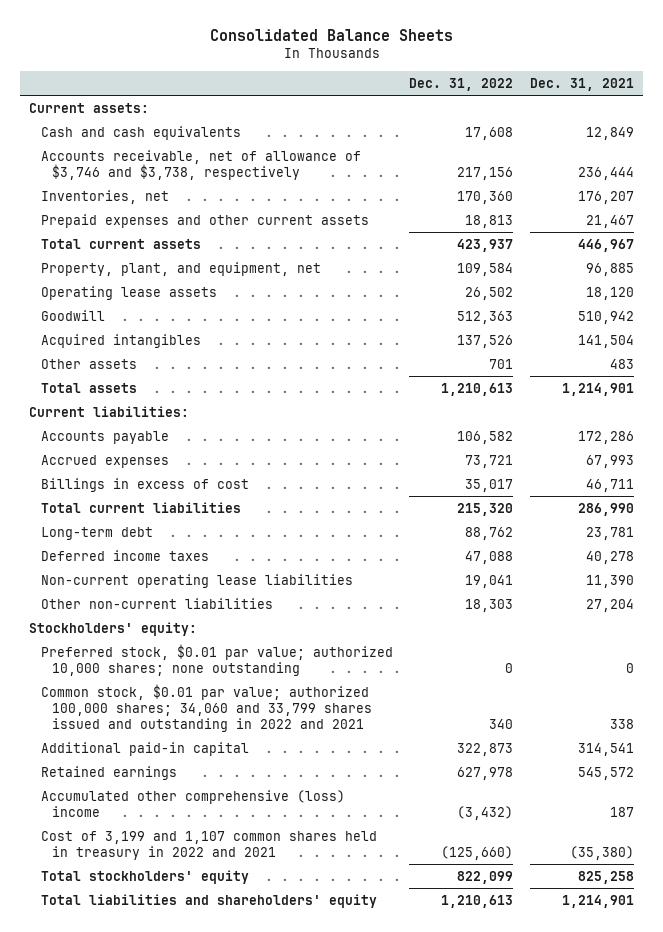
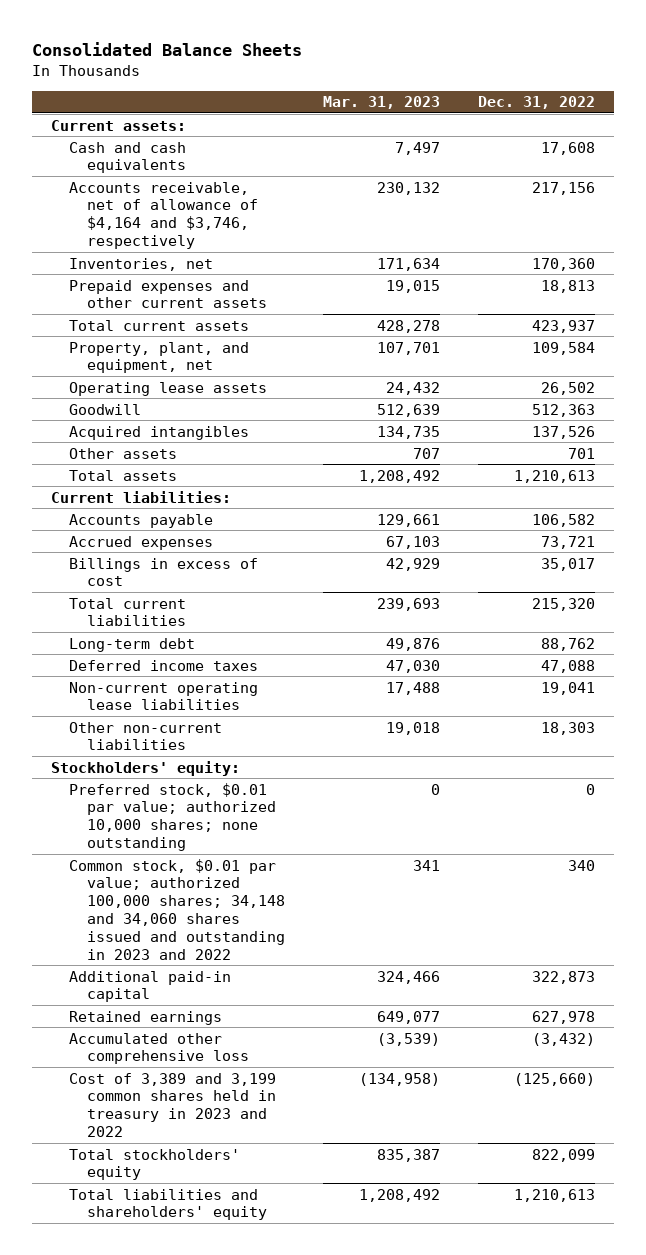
[530,78,635,92] Dec. 31, 2021 -> none
none -> [323,96,441,110] Mar. 31, 2023
[40,149,361,180] Accounts receivable, net of allowance of $3,746 and $3,738, respectively -> [69,181,259,249] Accounts receivable, net of allowance of $4,164 and $3,746, respectively
[40,683,373,733] Common stock, $0.01 par value; authorized 100,000 shares; 34,060 and 33,799 shares issued and outstanding in 2022 and 2021 -> [69,858,286,960] Common stock, $0.01 par value; authorized 100,000 shares; 34,148 and 34,060 shares issued and outstanding in 2023 and 2022
[40,789,345,817] Accumulated other comprehensive (loss) income -> [69,1032,250,1065] Accumulated other comprehensive loss
[40,830,377,860] Cost of 3,199 and 1,107 common shares held in treasury in 2022 and 2021 -> [69,1072,277,1137] Cost of 3,389 and 3,199 common shares held in treasury in 2023 and 2022

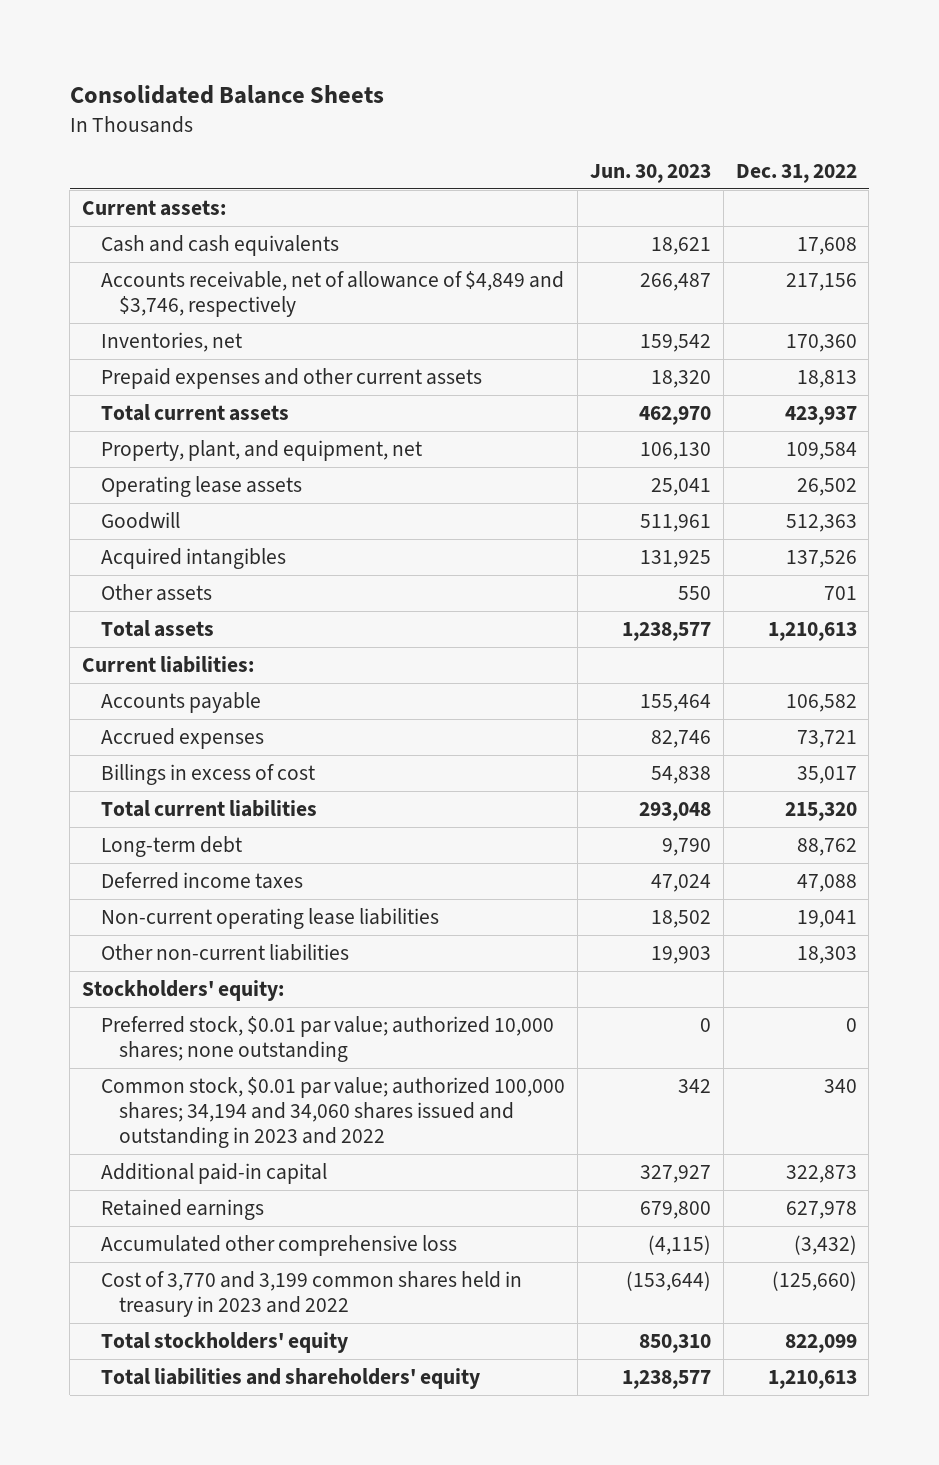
[323,96,441,110] Mar. 31, 2023 -> none
none -> [589,163,711,183] Jun. 30, 2023
[69,181,259,249] Accounts receivable, net of allowance of $4,164 and $3,746, respectively -> [100,271,564,317] Accounts receivable, net of allowance of $4,849 and $3,746, respectively
[69,858,286,960] Common stock, $0.01 par value; authorized 100,000 shares; 34,148 and 34,060 shares issued and outstanding in 2023 and 2022 -> [100,1077,565,1148] Common stock, $0.01 par value; authorized 100,000 shares; 34,194 and 34,060 shares issued and outstanding in 2023 and 2022
[69,1072,277,1137] Cost of 3,389 and 3,199 common shares held in treasury in 2023 and 2022 -> [100,1271,522,1317] Cost of 3,770 and 3,199 common shares held in treasury in 2023 and 2022

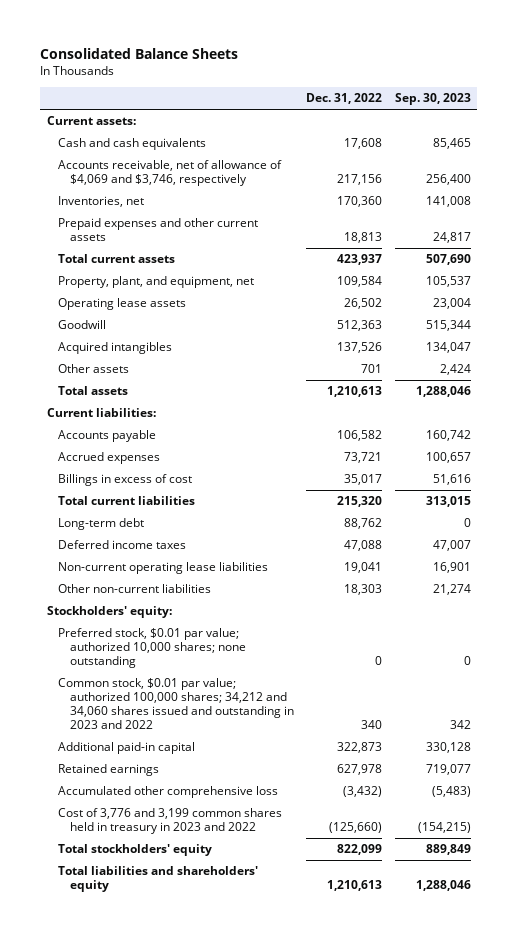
[589,163,711,183] Jun. 30, 2023 -> none
none -> [394,93,471,106] Sep. 30, 2023
[100,271,564,317] Accounts receivable, net of allowance of $4,849 and $3,746, respectively -> [58,160,283,187] Accounts receivable, net of allowance of $4,069 and $3,746, respectively
[100,1077,565,1148] Common stock, $0.01 par value; authorized 100,000 shares; 34,194 and 34,060 shares issued and outstanding in 2023 and 2022 -> [58,678,294,730] Common stock, $0.01 par value; authorized 100,000 shares; 34,212 and 34,060 shares issued and outstanding in 2023 and 2022
[100,1271,522,1317] Cost of 3,770 and 3,199 common shares held in treasury in 2023 and 2022 -> [58,808,283,835] Cost of 3,776 and 3,199 common shares held in treasury in 2023 and 2022

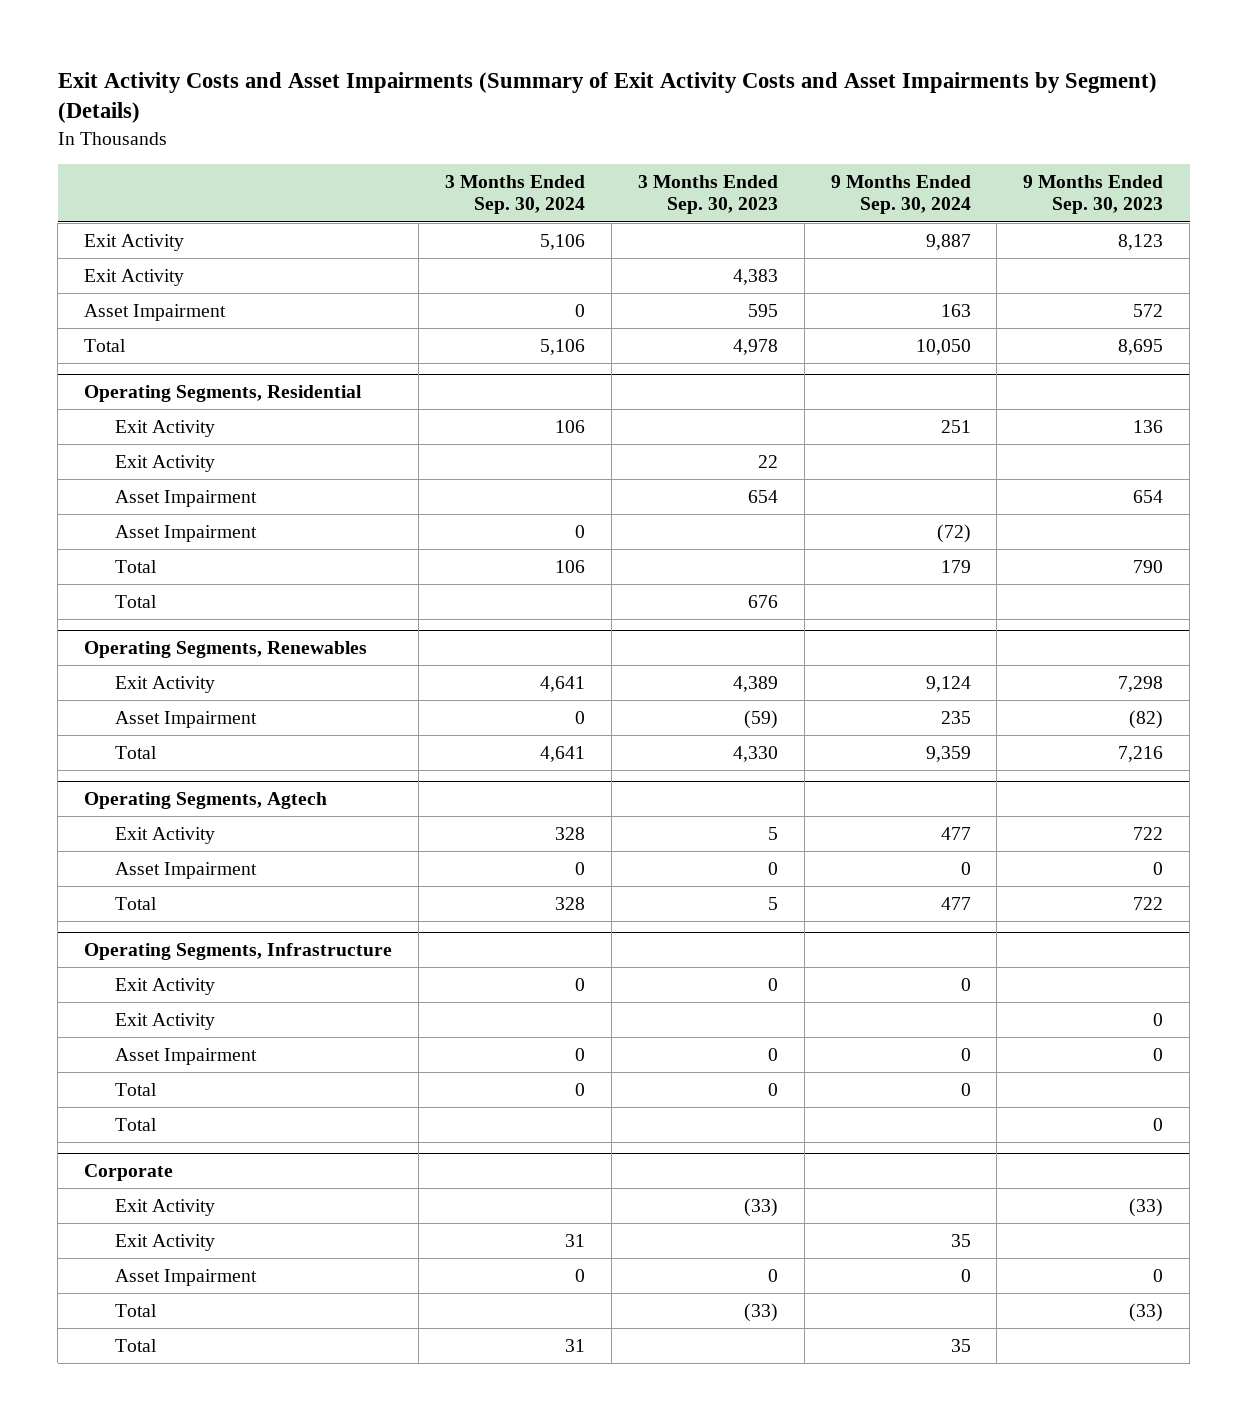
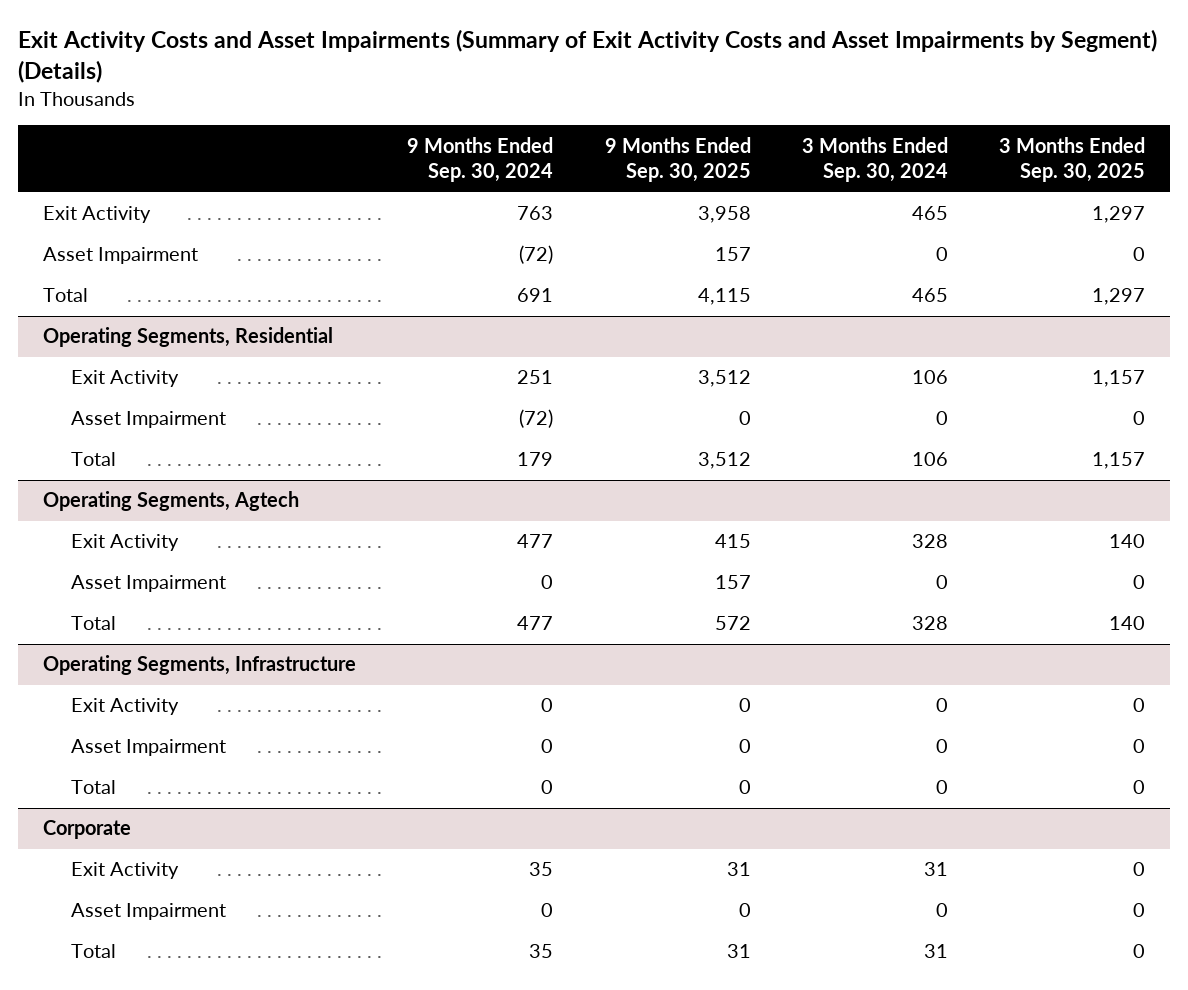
[637,174,778,215] 3 Months Ended Sep. 30, 2023 -> none
[1023,174,1164,215] 9 Months Ended Sep. 30, 2023 -> none
none -> [604,136,751,183] 9 Months Ended Sep. 30, 2025
none -> [998,136,1145,183] 3 Months Ended Sep. 30, 2025
[84,268,185,286] Exit Activity -> none
[540,233,586,250] 5,106 -> [911,206,948,221] 465
[925,233,971,250] 9,887 -> [517,206,554,221] 763
[940,303,971,317] 163 -> [519,245,554,265] (72)
[540,338,586,355] 5,106 -> [911,288,948,303] 465
[915,338,971,355] 10,050 -> [517,288,554,303] 691
[114,454,215,472] Exit Activity -> none
[114,489,257,507] Asset Impairment -> none
[114,594,157,608] Total -> none
[84,640,368,658] Operating Segments, Renewables -> none
[114,675,215,693] Exit Activity -> none
[114,710,257,728] Asset Impairment -> none
[114,745,157,759] Total -> none
[114,1012,215,1030] Exit Activity -> none
[114,1117,157,1131] Total -> none
[114,1198,215,1216] Exit Activity -> none
[114,1303,157,1317] Total -> none

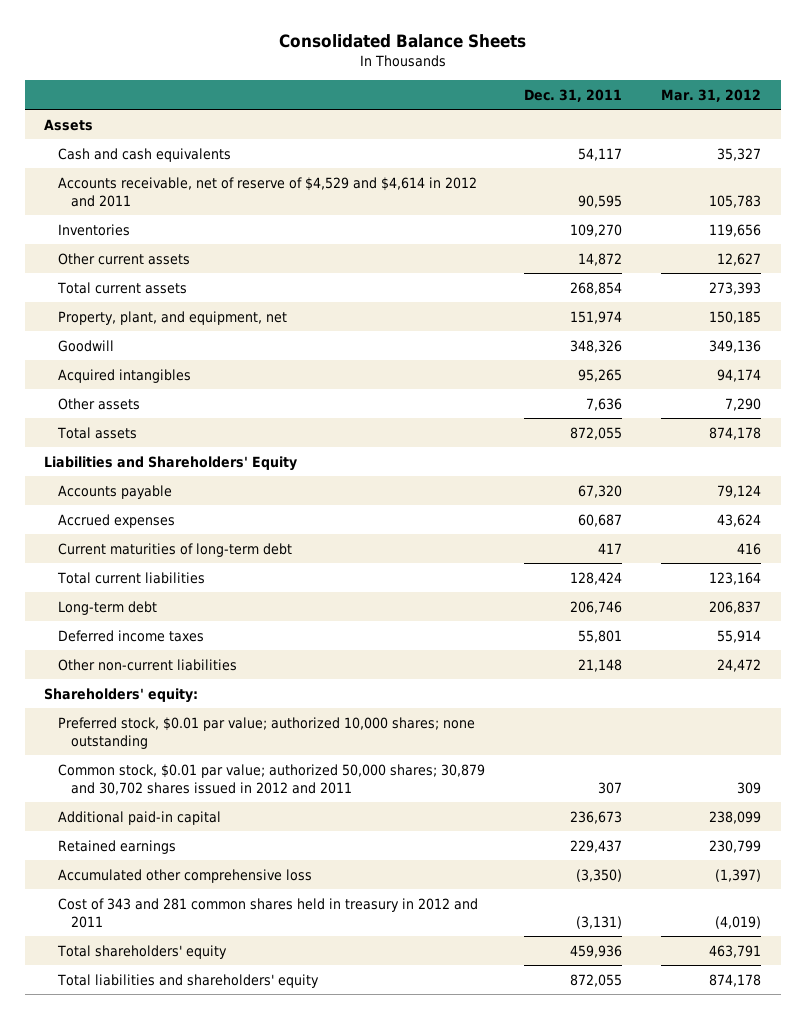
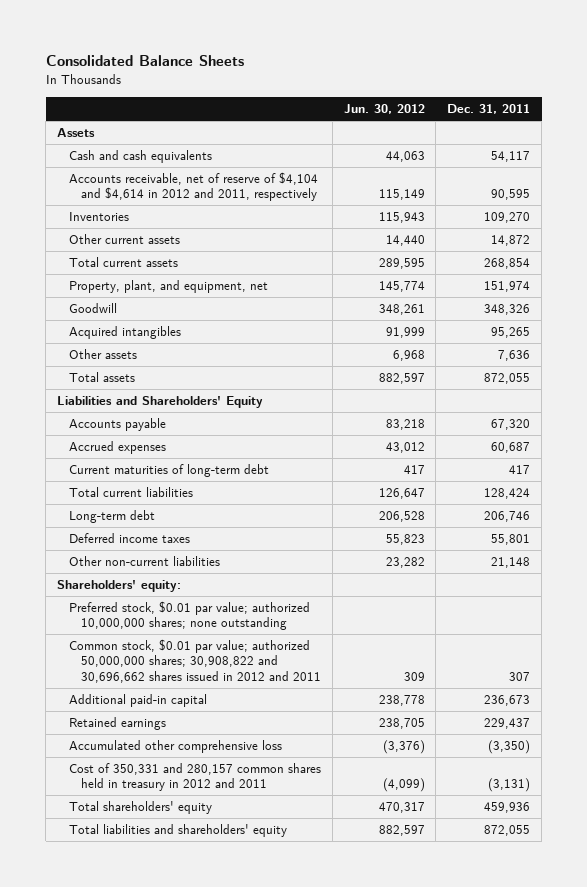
[660,88,761,102] Mar. 31, 2012 -> none
none -> [343,104,425,115] Jun. 30, 2012
[57,176,477,207] Accounts receivable, net of reserve of $4,529 and $4,614 in 2012 and 2011 -> [69,172,319,202] Accounts receivable, net of reserve of $4,104 and $4,614 in 2012 and 2011, respectively
[57,716,475,749] Preferred stock, $0.01 par value; authorized 10,000 shares; none outstanding -> [69,601,311,631] Preferred stock, $0.01 par value; authorized 10,000,000 shares; none outstanding
[57,763,485,795] Common stock, $0.01 par value; authorized 50,000 shares; 30,879 and 30,702 shares issued in 2012 and 2011 -> [69,639,321,683] Common stock, $0.01 par value; authorized 50,000,000 shares; 30,908,822 and 30,696,662 shares issued in 2012 and 2011
[57,897,478,928] Cost of 343 and 281 common shares held in treasury in 2012 and 2011 -> [69,763,322,792] Cost of 350,331 and 280,157 common shares held in treasury in 2012 and 2011

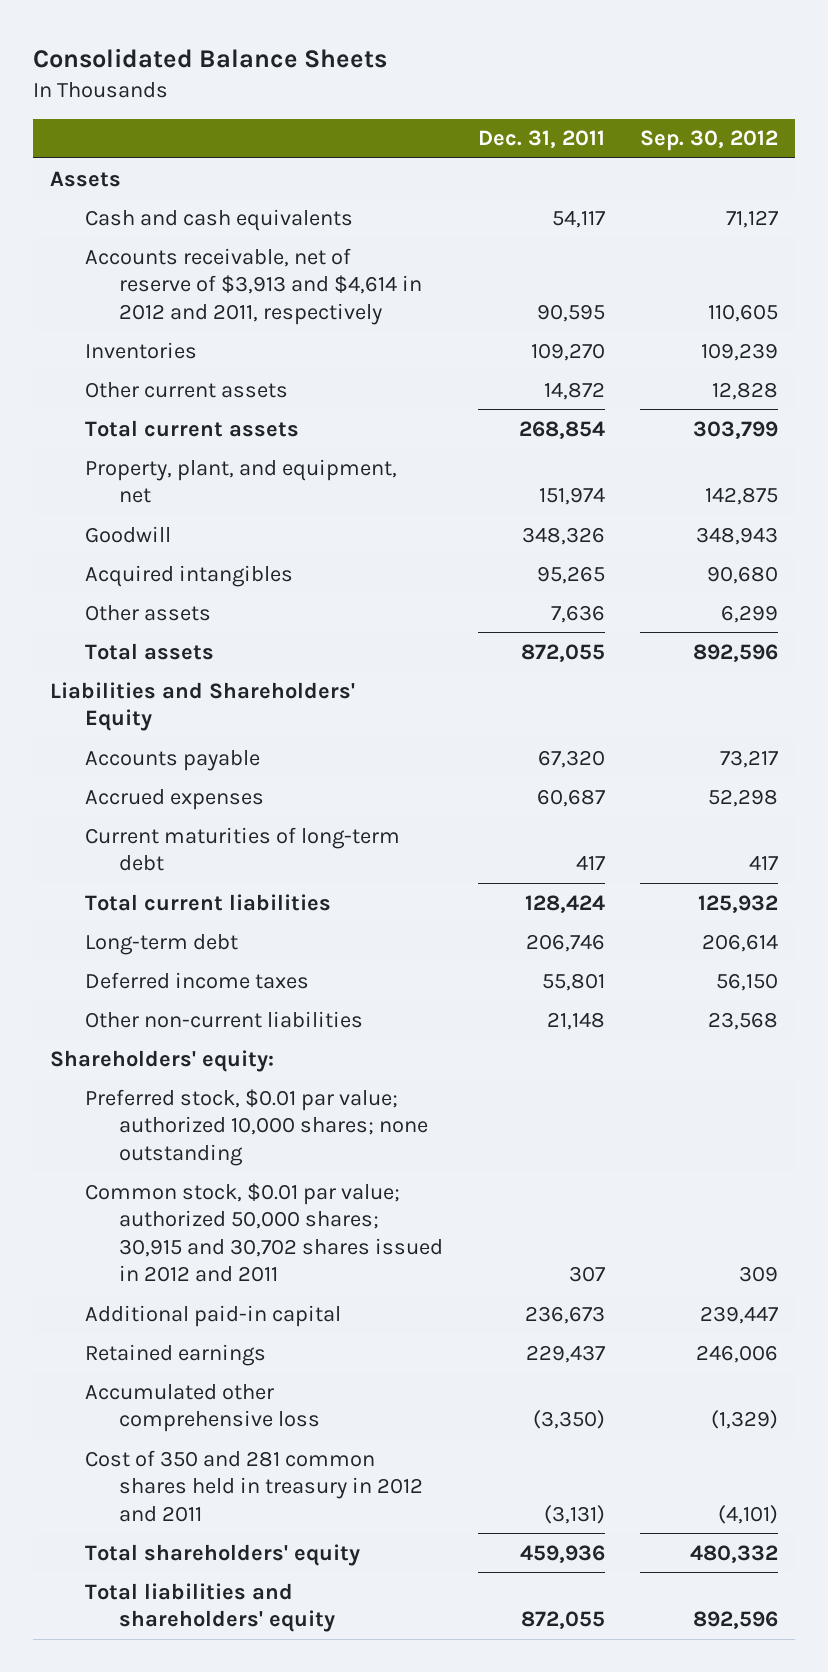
[343,104,425,115] Jun. 30, 2012 -> none
none -> [639,130,778,152] Sep. 30, 2012
[69,172,319,202] Accounts receivable, net of reserve of $4,104 and $4,614 in 2012 and 2011, respectively -> [84,247,423,325] Accounts receivable, net of reserve of $3,913 and $4,614 in 2012 and 2011, respectively
[69,601,311,631] Preferred stock, $0.01 par value; authorized 10,000,000 shares; none outstanding -> [84,1088,429,1166] Preferred stock, $0.01 par value; authorized 10,000 shares; none outstanding
[69,639,321,683] Common stock, $0.01 par value; authorized 50,000,000 shares; 30,908,822 and 30,696,662 shares issued in 2012 and 2011 -> [84,1182,444,1283] Common stock, $0.01 par value; authorized 50,000 shares; 30,915 and 30,702 shares issued in 2012 and 2011
[69,763,322,792] Cost of 350,331 and 280,157 common shares held in treasury in 2012 and 2011 -> [84,1449,424,1522] Cost of 350 and 281 common shares held in treasury in 2012 and 2011

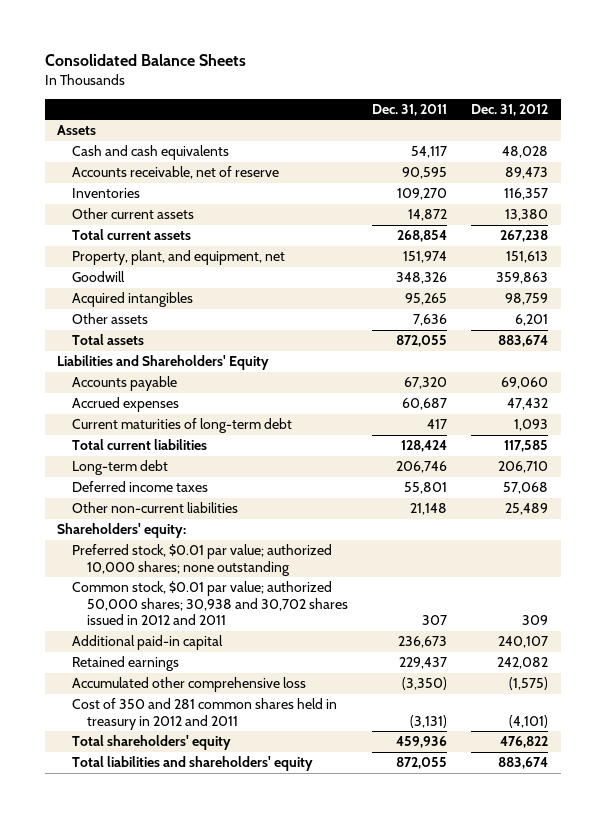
[639,130,778,152] Sep. 30, 2012 -> none
none -> [471,103,549,116] Dec. 31, 2012
[84,247,423,325] Accounts receivable, net of reserve of $3,913 and $4,614 in 2012 and 2011, respectively -> [71,166,279,180] Accounts receivable, net of reserve
[84,1182,444,1283] Common stock, $0.01 par value; authorized 50,000 shares; 30,915 and 30,702 shares issued in 2012 and 2011 -> [71,581,348,625] Common stock, $0.01 par value; authorized 50,000 shares; 30,938 and 30,702 shares issued in 2012 and 2011

